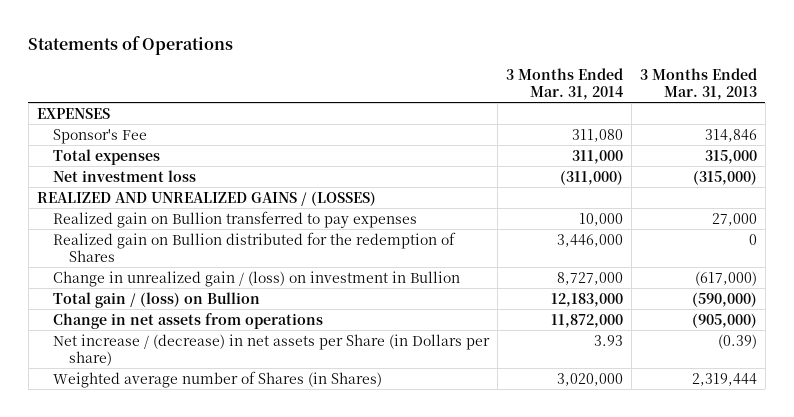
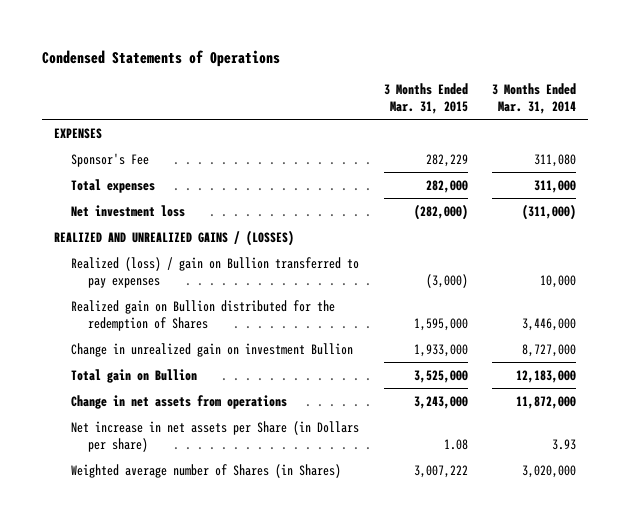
[28,35,234,55] Statements of Operations -> [41,49,280,67] Condensed Statements of Operations
[639,67,757,100] 3 Months Ended Mar. 31, 2013 -> none
none -> [383,83,468,115] 3 Months Ended Mar. 31, 2015
[52,210,417,228] Realized gain on Bullion transferred to pay expenses -> [71,256,360,288] Realized (loss) / gain on Bullion transferred to pay expenses
[52,270,460,287] Change in unrealized gain / (loss) on investment in Bullion -> [71,342,354,357] Change in unrealized gain on investment Bullion
[52,291,260,308] Total gain / (loss) on Bullion -> [71,368,198,383] Total gain on Bullion
[52,333,490,366] Net increase / (decrease) in net assets per Share (in Dollars per share) -> [71,420,360,452] Net increase in net assets per Share (in Dollars per share)

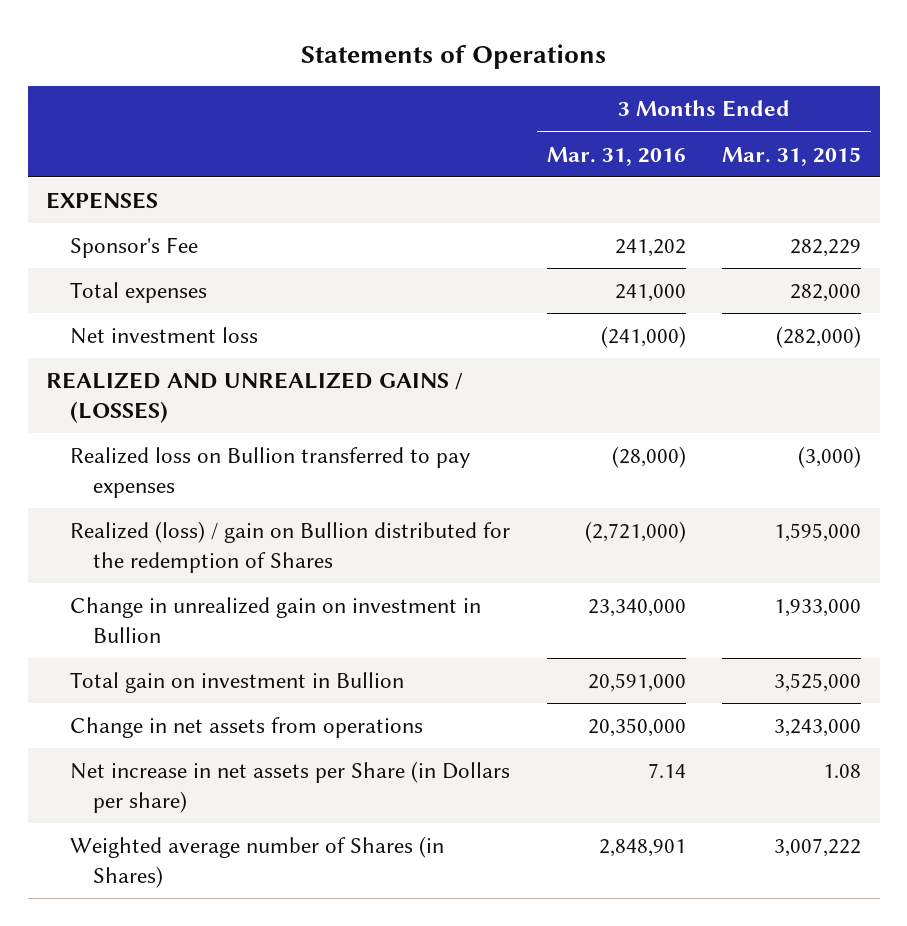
[41,49,280,67] Condensed Statements of Operations -> [300,44,606,70] Statements of Operations
[491,83,576,115] 3 Months Ended Mar. 31, 2014 -> none
none -> [546,146,686,166] Mar. 31, 2016
[71,256,360,288] Realized (loss) / gain on Bullion transferred to pay expenses -> [69,447,471,498] Realized loss on Bullion transferred to pay expenses
[71,299,336,331] Realized gain on Bullion distributed for the redemption of Shares -> [69,521,510,573] Realized (loss) / gain on Bullion distributed for the redemption of Shares
[71,342,354,357] Change in unrealized gain on investment Bullion -> [69,597,481,643] Change in unrealized gain on investment in Bullion
[71,368,198,383] Total gain on Bullion -> [69,672,404,694] Total gain on investment in Bullion

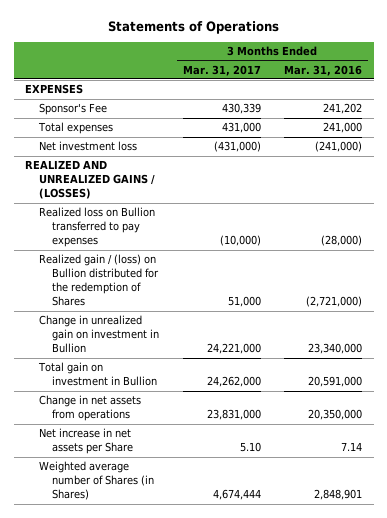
[722,146,862,166] Mar. 31, 2015 -> none
none -> [182,64,261,76] Mar. 31, 2017
[69,521,510,573] Realized (loss) / gain on Bullion distributed for the redemption of Shares -> [38,254,160,307] Realized gain / (loss) on Bullion distributed for the redemption of Shares
[69,761,510,813] Net increase in net assets per Share (in Dollars per share) -> [38,428,134,455] Net increase in net assets per Share

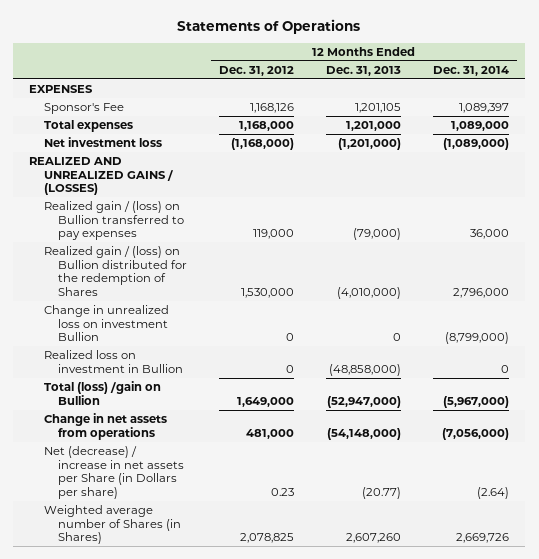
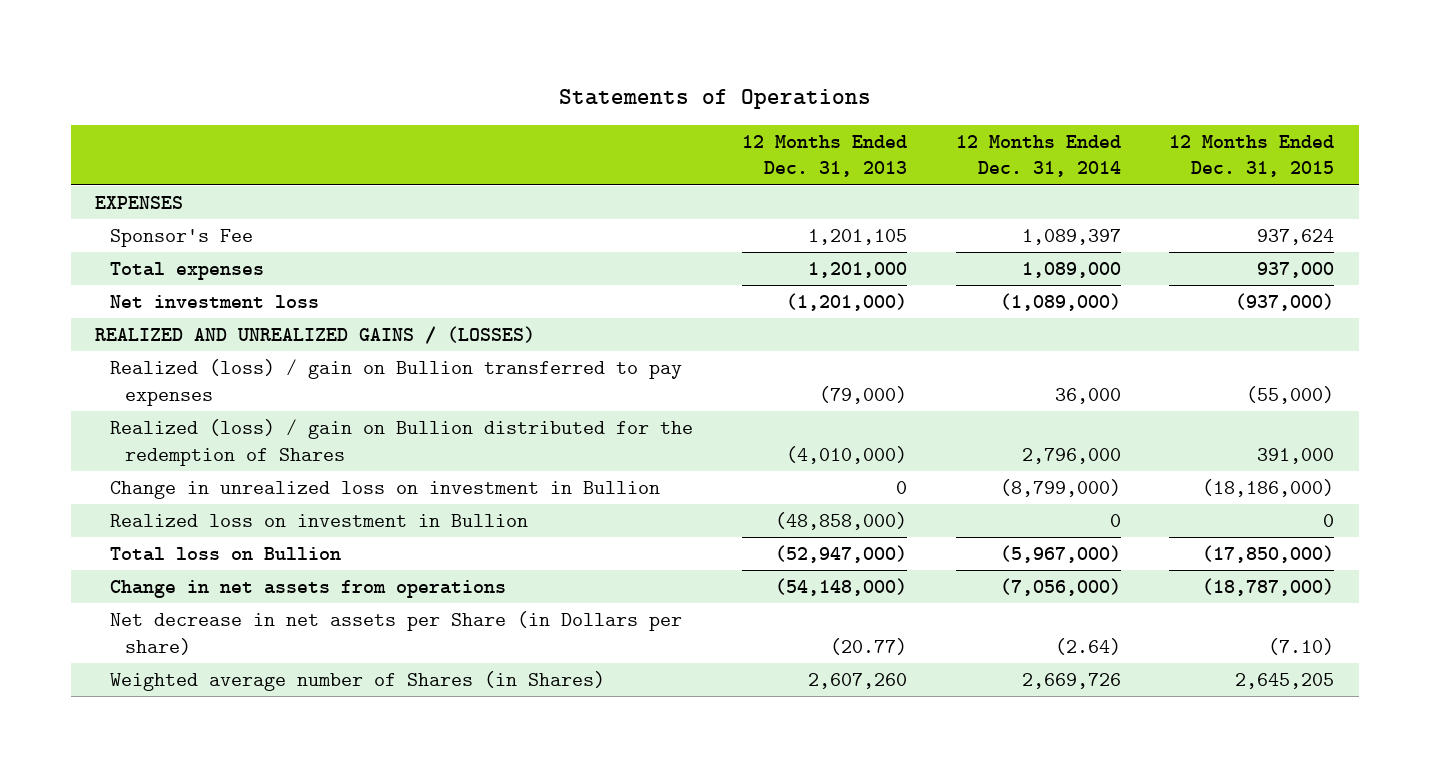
[219,65,295,76] Dec. 31, 2012 -> none
none -> [1169,134,1335,178] 12 Months Ended Dec. 31, 2015
[43,200,185,241] Realized gain / (loss) on Bullion transferred to pay expenses -> [110,359,683,406] Realized (loss) / gain on Bullion transferred to pay expenses
[43,245,188,297] Realized gain / (loss) on Bullion distributed for the redemption of Shares -> [110,419,694,466] Realized (loss) / gain on Bullion distributed for the redemption of Shares
[43,304,169,342] Change in unrealized loss on investment Bullion -> [110,481,661,500] Change in unrealized loss on investment in Bullion
[43,380,161,405] Total (loss) /gain on Bullion -> [110,547,342,562] Total loss on Bullion
[43,445,185,500] Net (decrease) / increase in net assets per Share (in Dollars per share) -> [110,611,683,655] Net decrease in net assets per Share (in Dollars per share)

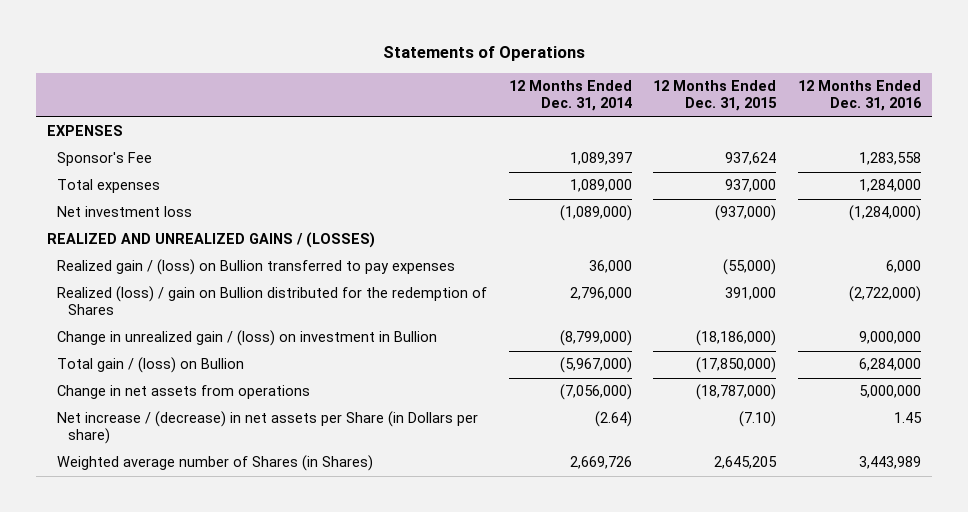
[741,134,907,178] 12 Months Ended Dec. 31, 2013 -> none
none -> [797,80,922,112] 12 Months Ended Dec. 31, 2016
[110,359,683,406] Realized (loss) / gain on Bullion transferred to pay expenses -> [57,259,456,276] Realized gain / (loss) on Bullion transferred to pay expenses
[110,514,529,528] Realized loss on investment in Bullion -> none
[110,481,661,500] Change in unrealized loss on investment in Bullion -> [57,330,438,347] Change in unrealized gain / (loss) on investment in Bullion
[110,547,342,562] Total loss on Bullion -> [57,357,245,374] Total gain / (loss) on Bullion
[110,611,683,655] Net decrease in net assets per Share (in Dollars per share) -> [57,411,479,445] Net increase / (decrease) in net assets per Share (in Dollars per share)

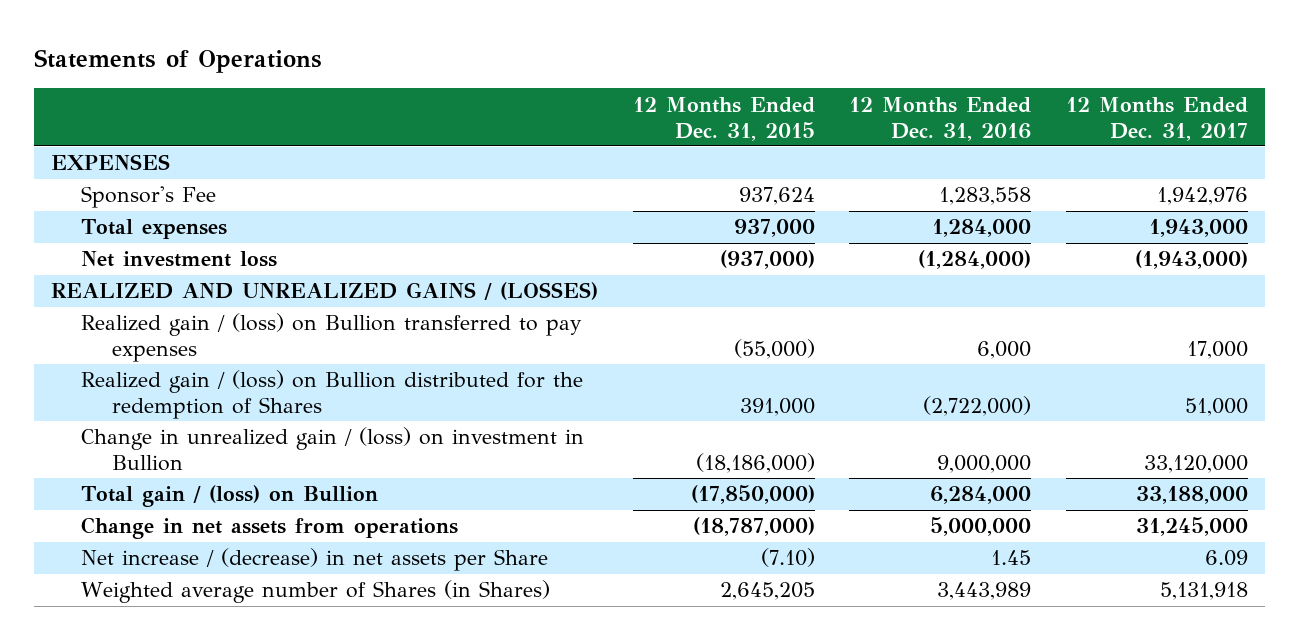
[508,80,632,112] 12 Months Ended Dec. 31, 2014 -> none
none -> [1066,96,1249,141] 12 Months Ended Dec. 31, 2017
[57,286,488,316] Realized (loss) / gain on Bullion distributed for the redemption of Shares -> [81,370,584,420] Realized gain / (loss) on Bullion distributed for the redemption of Shares
[57,411,479,445] Net increase / (decrease) in net assets per Share (in Dollars per share) -> [81,548,549,572] Net increase / (decrease) in net assets per Share

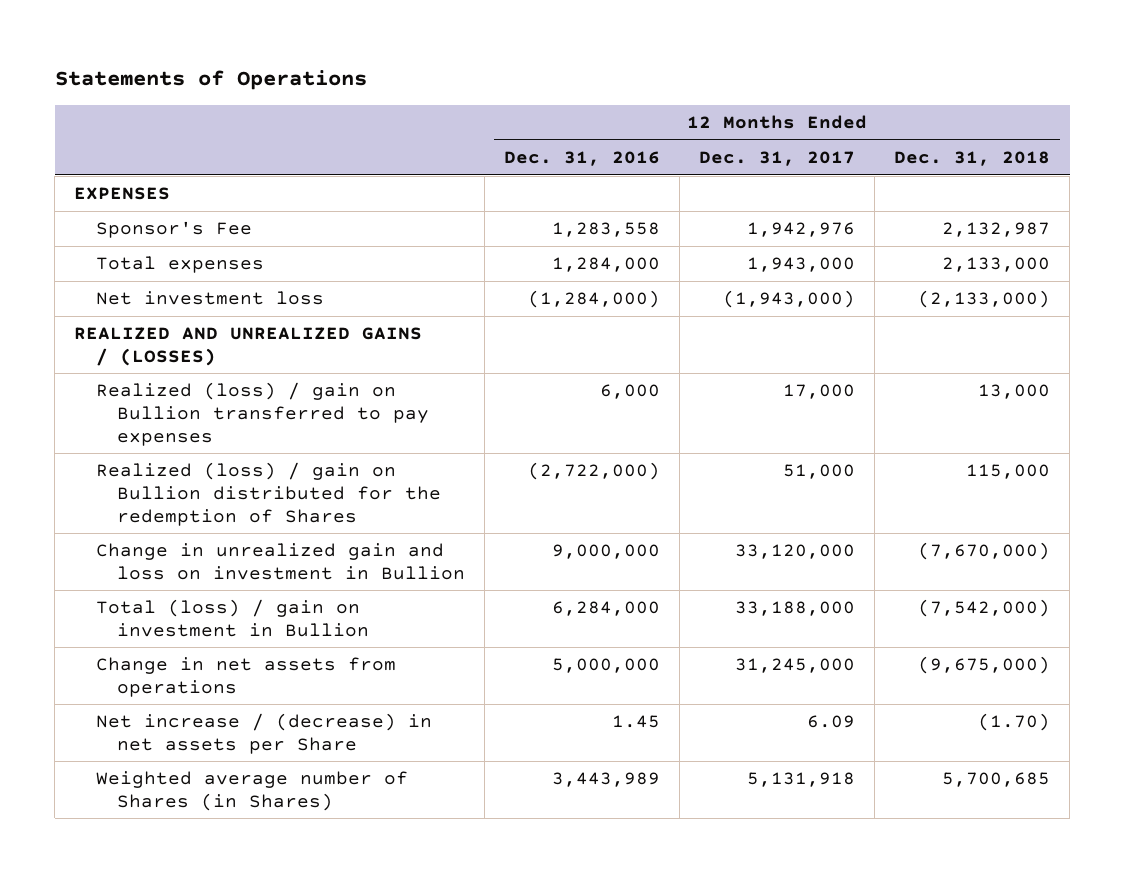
[632,96,815,141] 12 Months Ended Dec. 31, 2015 -> none
none -> [893,151,1050,167] Dec. 31, 2018
[81,313,583,363] Realized gain / (loss) on Bullion transferred to pay expenses -> [95,382,429,446] Realized (loss) / gain on Bullion transferred to pay expenses
[81,370,584,420] Realized gain / (loss) on Bullion distributed for the redemption of Shares -> [95,462,441,526] Realized (loss) / gain on Bullion distributed for the redemption of Shares
[81,427,585,472] Change in unrealized gain / (loss) on investment in Bullion -> [95,543,465,580] Change in unrealized gain and loss on investment in Bullion
[81,485,379,508] Total gain / (loss) on Bullion -> [95,599,369,637] Total (loss) / gain on investment in Bullion

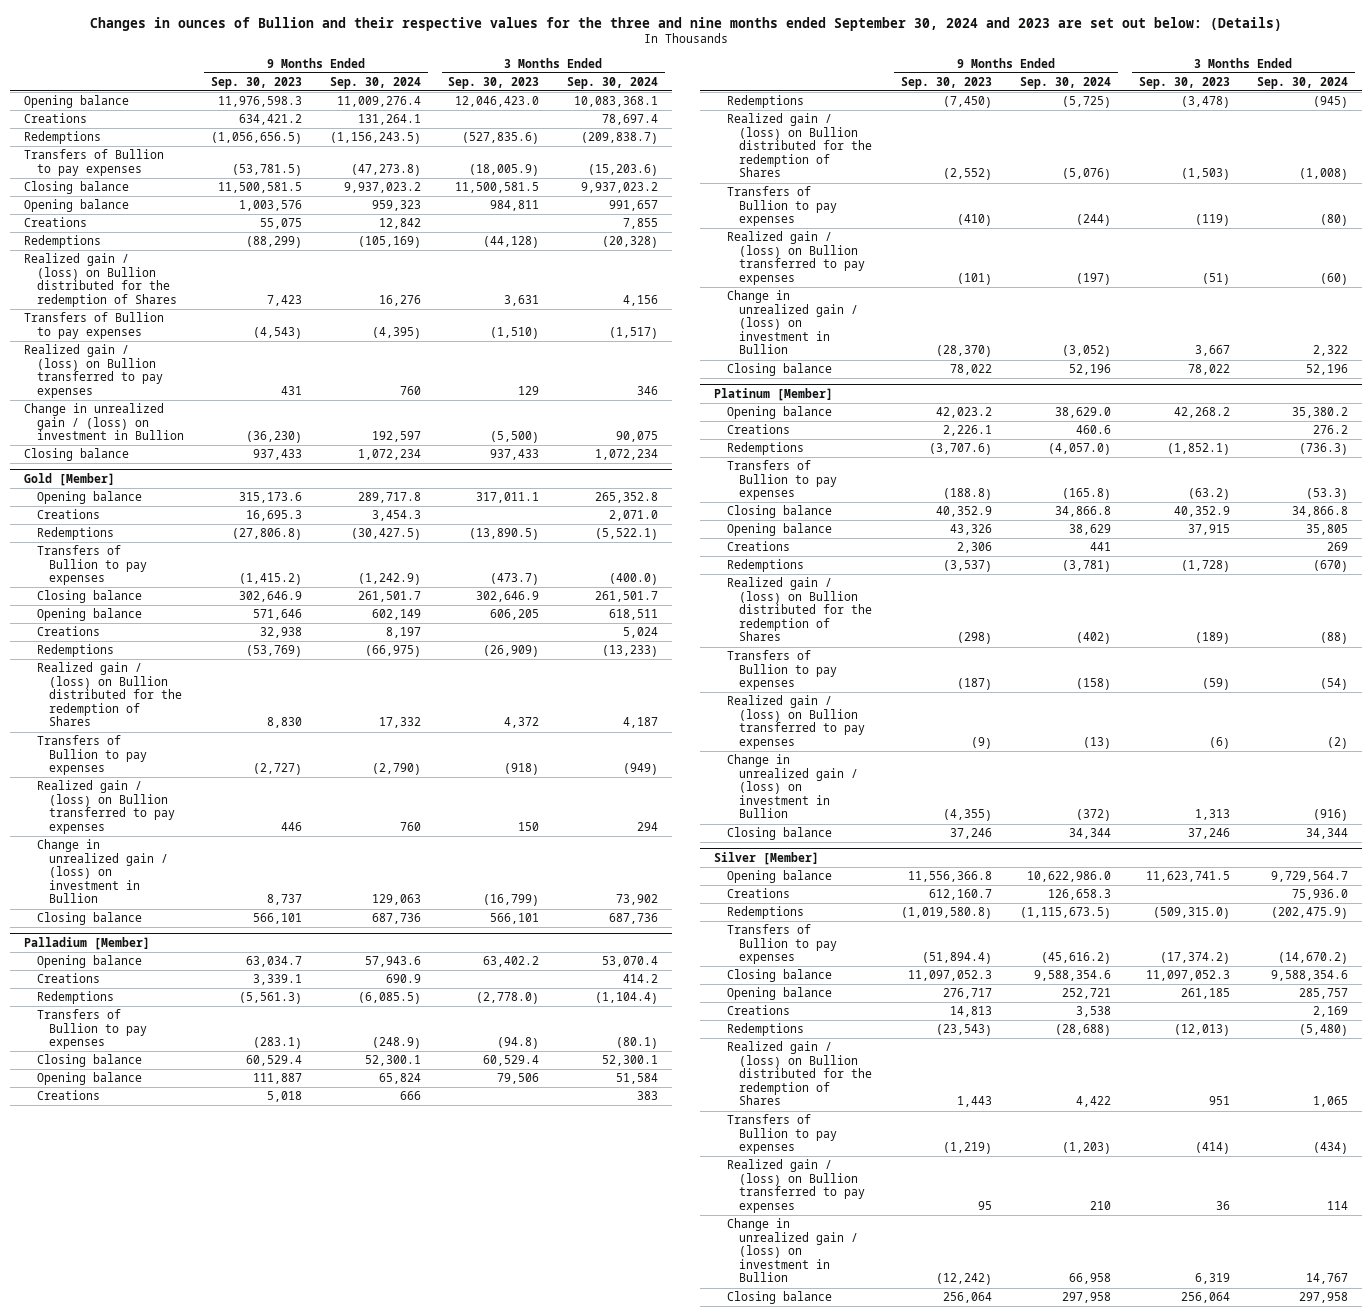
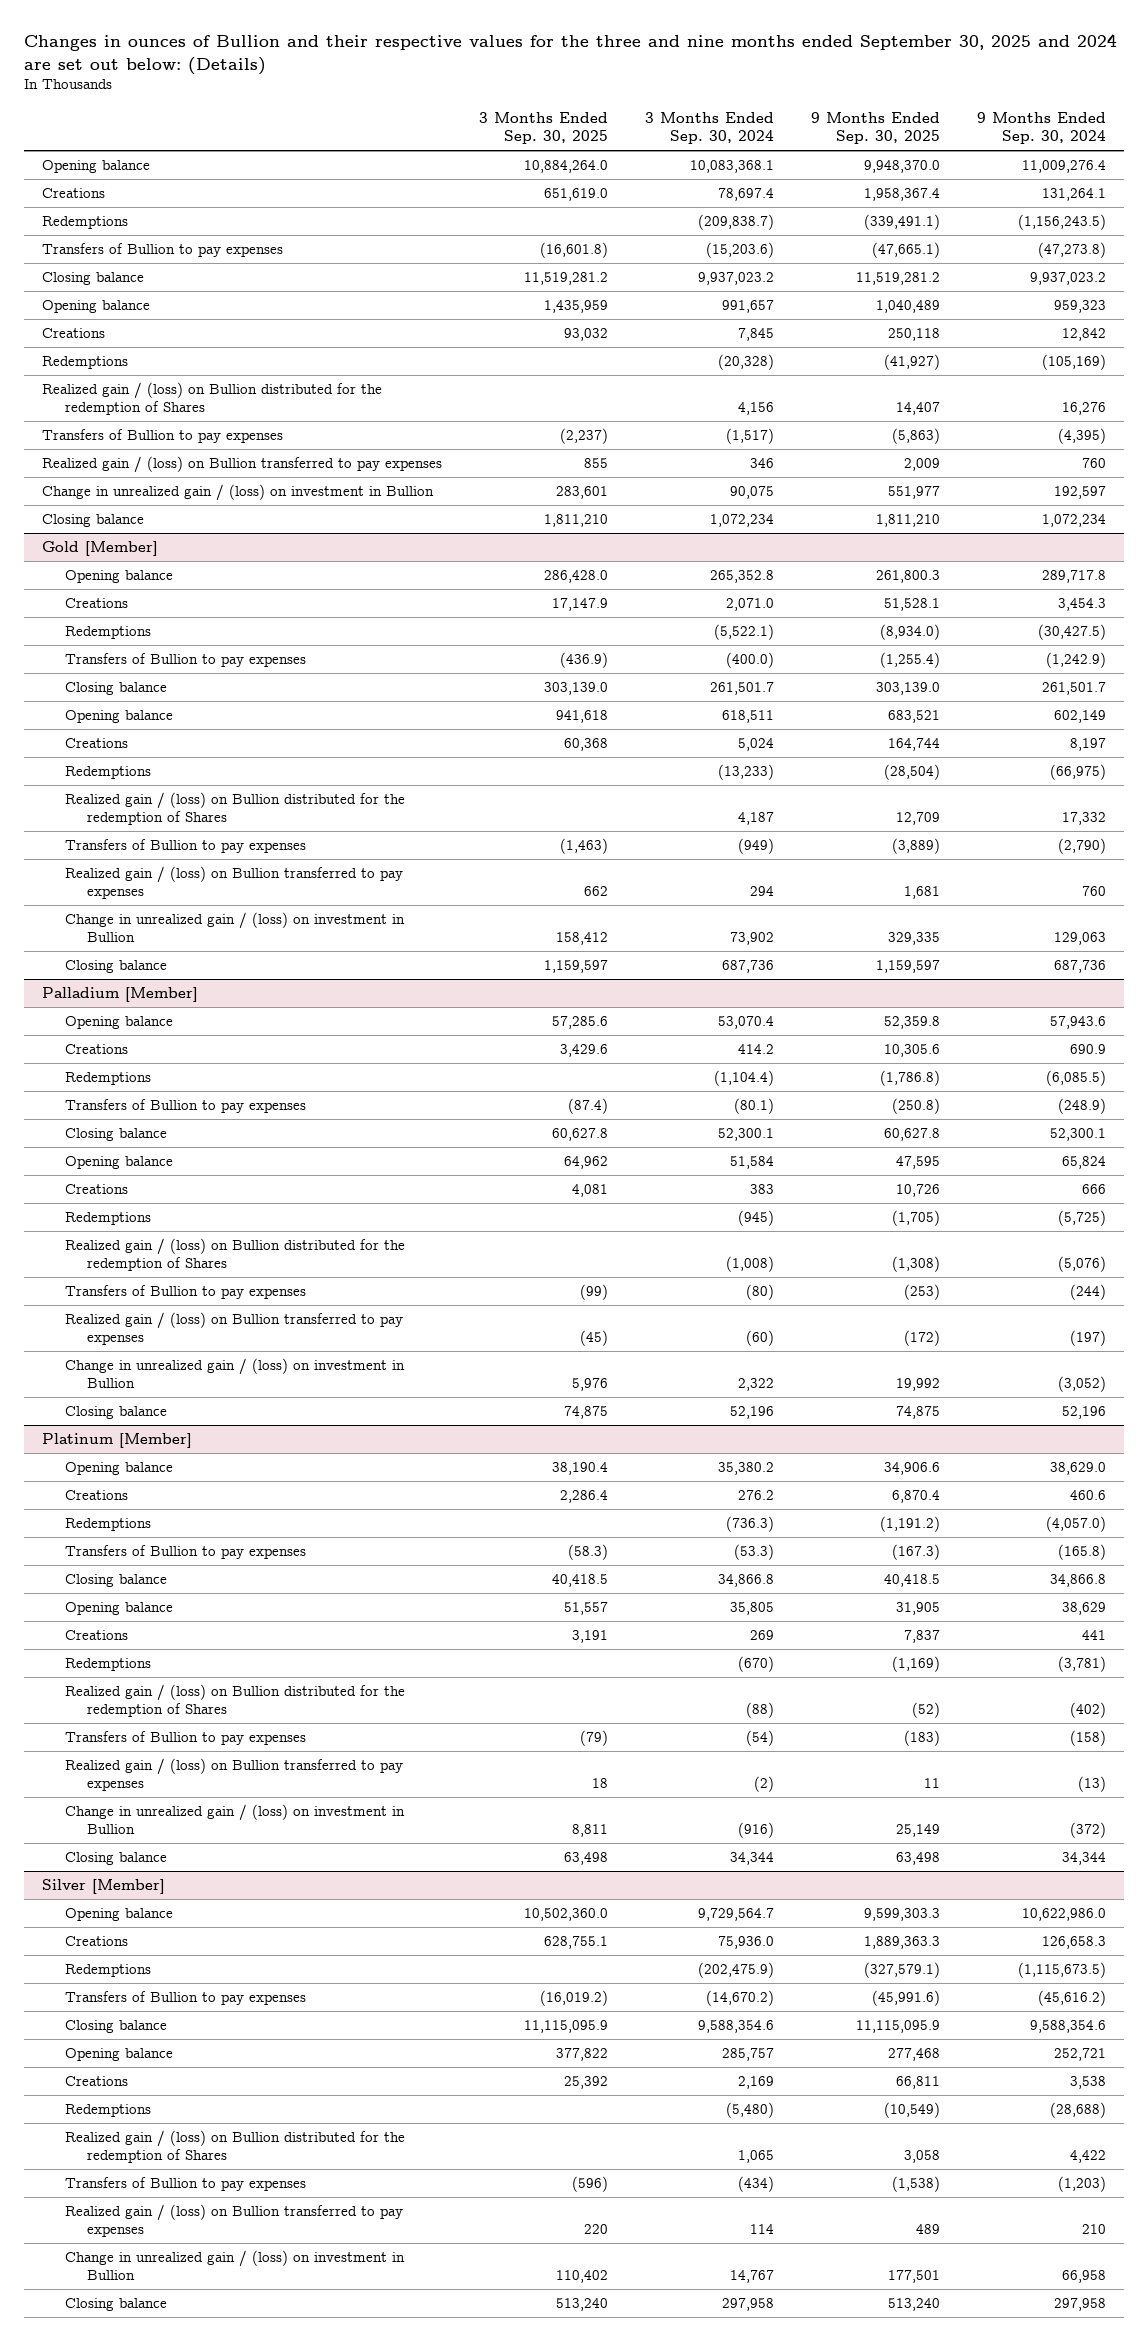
[90,16,1283,31] Changes in ounces of Bullion and their respective values for the three and nine months ended September 30, 2024 and 2023 are set out below: (Details) -> [23,33,1117,75] Changes in ounces of Bullion and their respective values for the three and nine months ended September 30, 2025 and 2024 are set out below: (Details)
[211,76,303,89] Sep. 30, 2023 -> none
[448,76,540,89] Sep. 30, 2023 -> none
none -> [479,112,609,145] 3 Months Ended Sep. 30, 2025
none -> [810,112,940,145] 9 Months Ended Sep. 30, 2025
[623,218,659,230] 7,855 -> [737,328,774,342] 7,845

